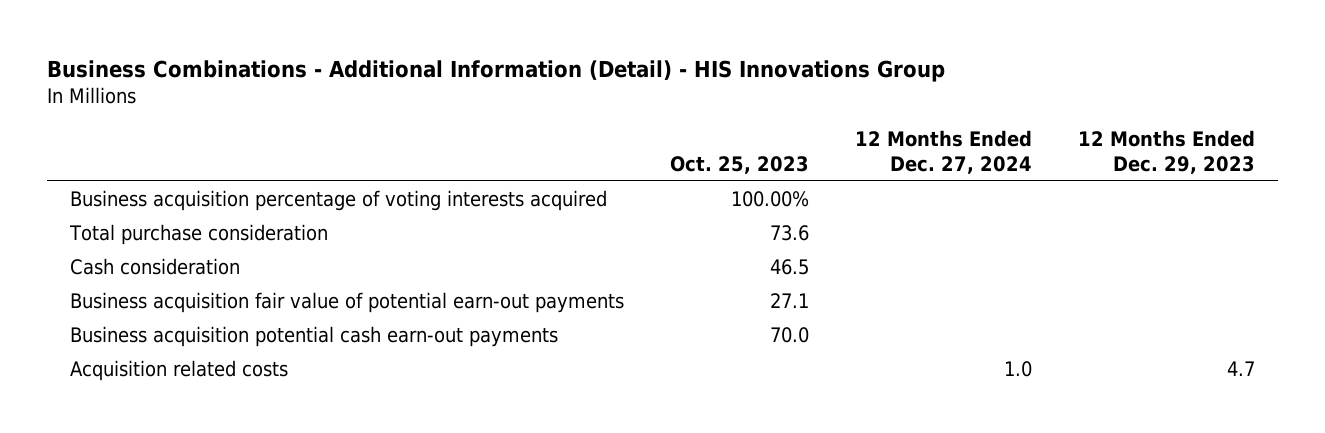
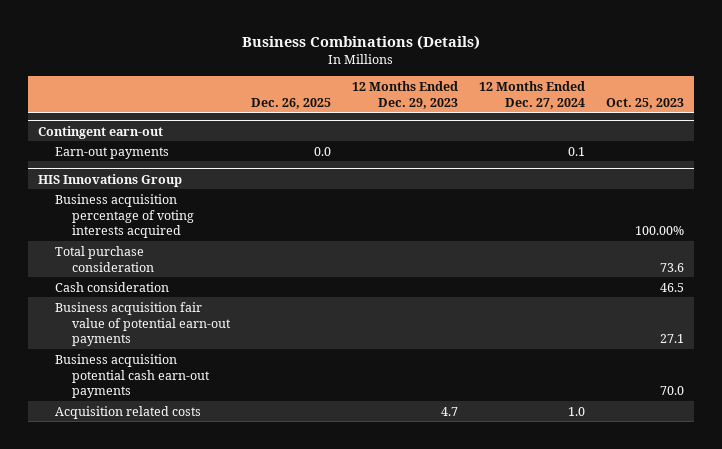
[47,59,946,82] Business Combinations - Additional Information (Detail) - HIS Innovations Group -> [241,34,480,50] Business Combinations (Details)
none -> [251,97,332,109] Dec. 26, 2025
none -> [38,125,164,139] Contingent earn-out
none -> [55,146,170,159] Earn-out payments
none -> [38,173,183,187] HIS Innovations Group

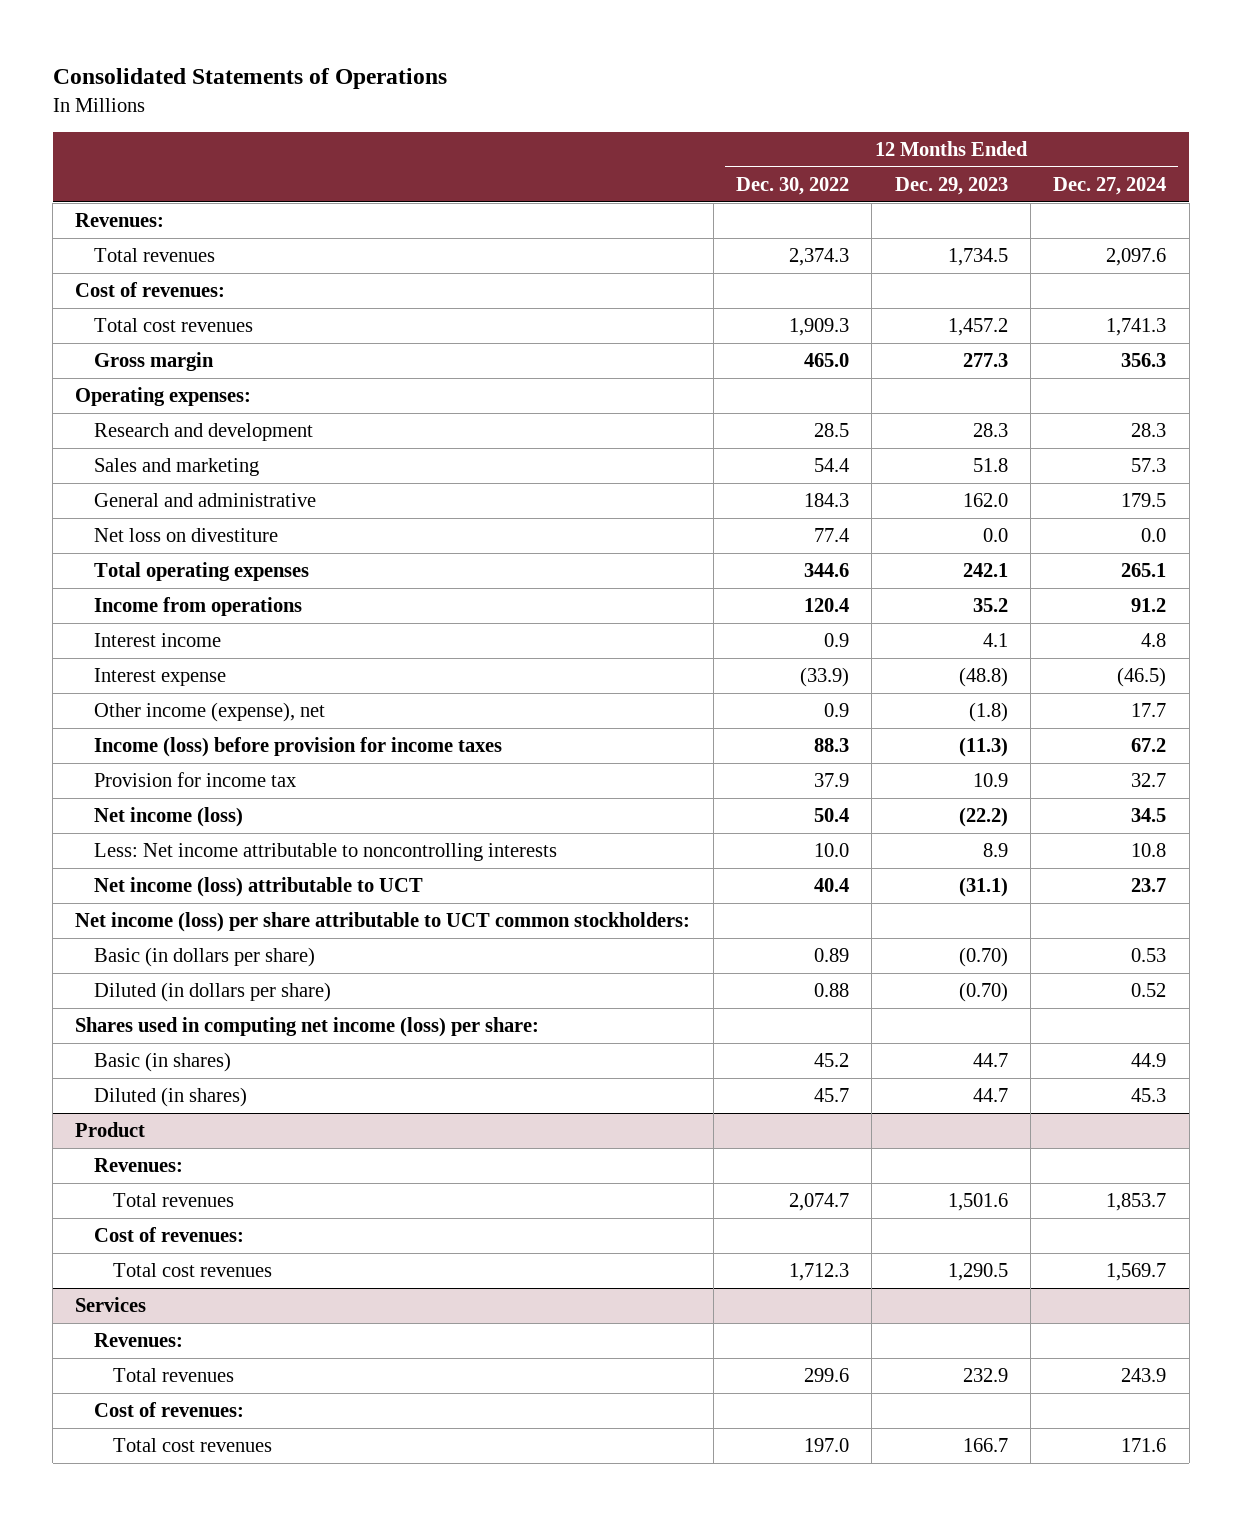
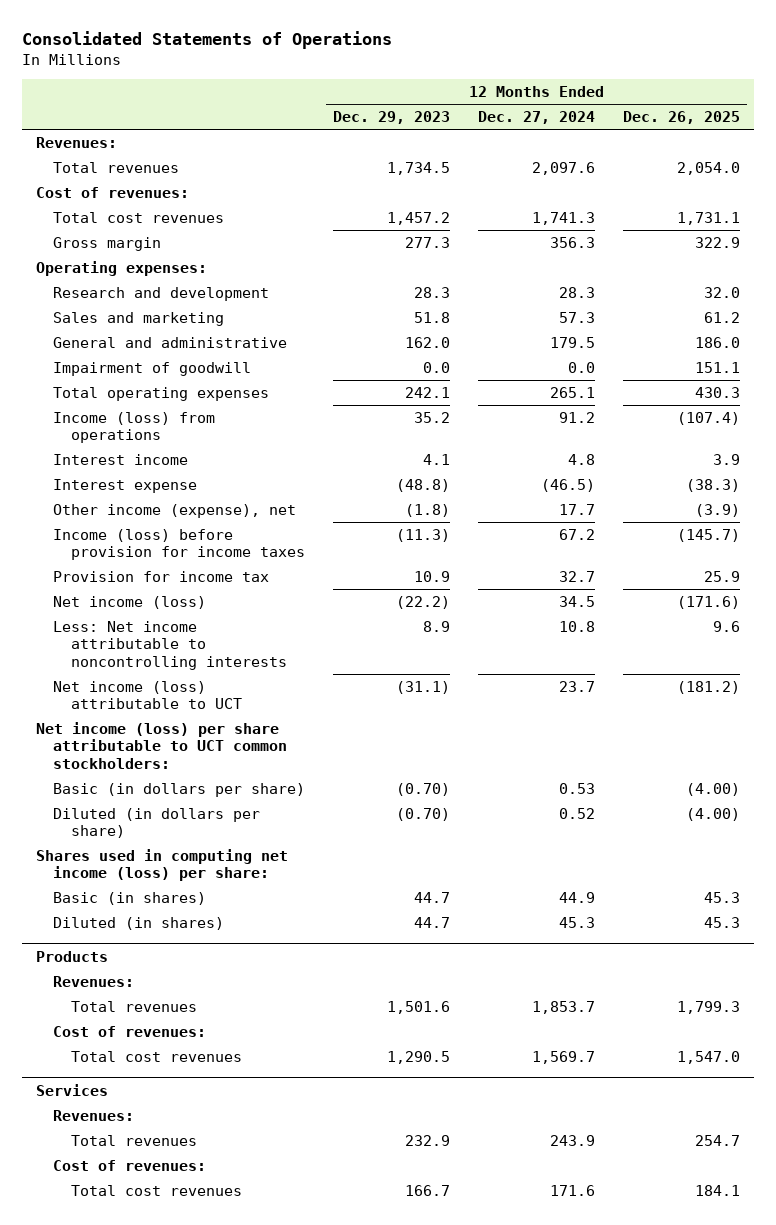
[736,176,850,195] Dec. 30, 2022 -> none
none -> [622,111,740,125] Dec. 26, 2025
[94,528,279,543] Net loss on divestiture -> none
none -> [53,361,252,376] Impairment of goodwill
[94,597,303,617] Income from operations -> [53,411,216,444] Income (loss) from operations
[75,1122,146,1138] Product -> [35,950,108,962] Products

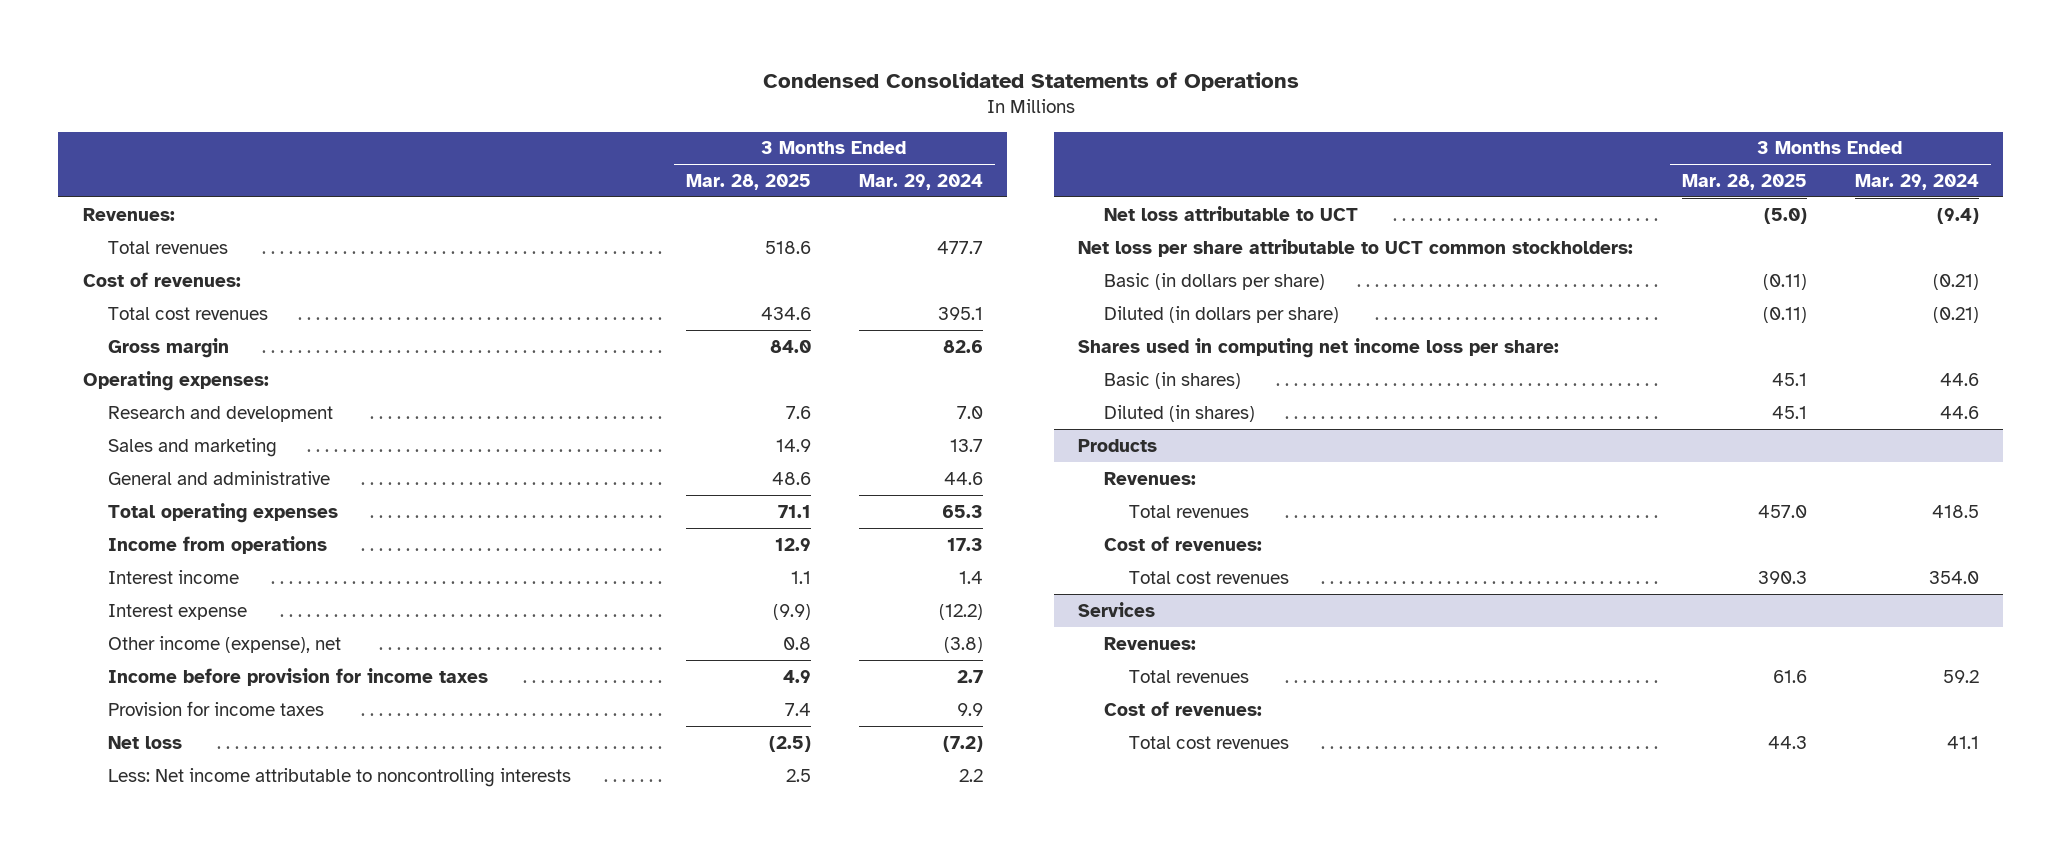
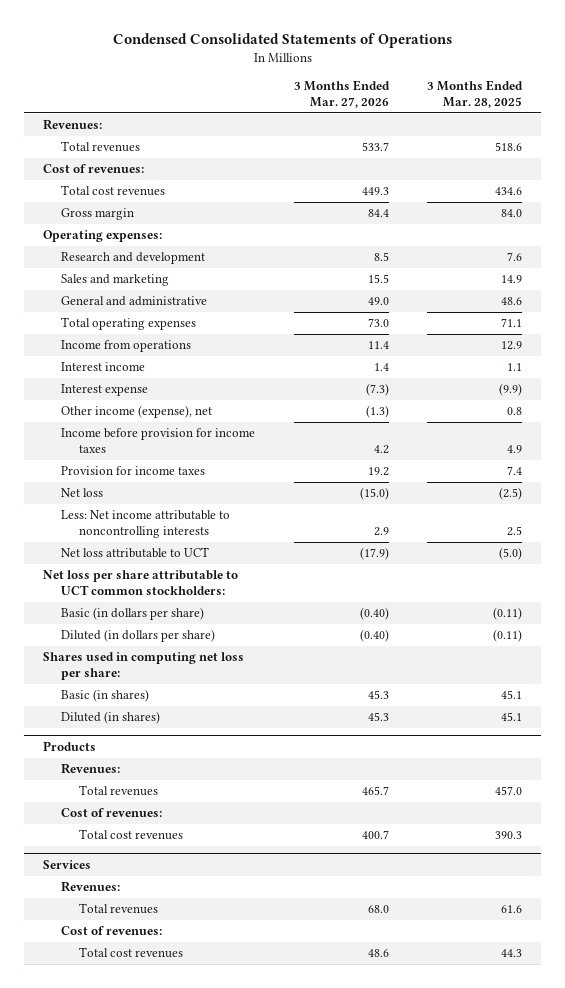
[859,173,984,190] Mar. 29, 2024 -> none
none -> [293,80,390,109] 3 Months Ended Mar. 27, 2026
[1078,337,1560,358] Shares used in computing net income loss per share: -> [43,652,245,681] Shares used in computing net loss per share:

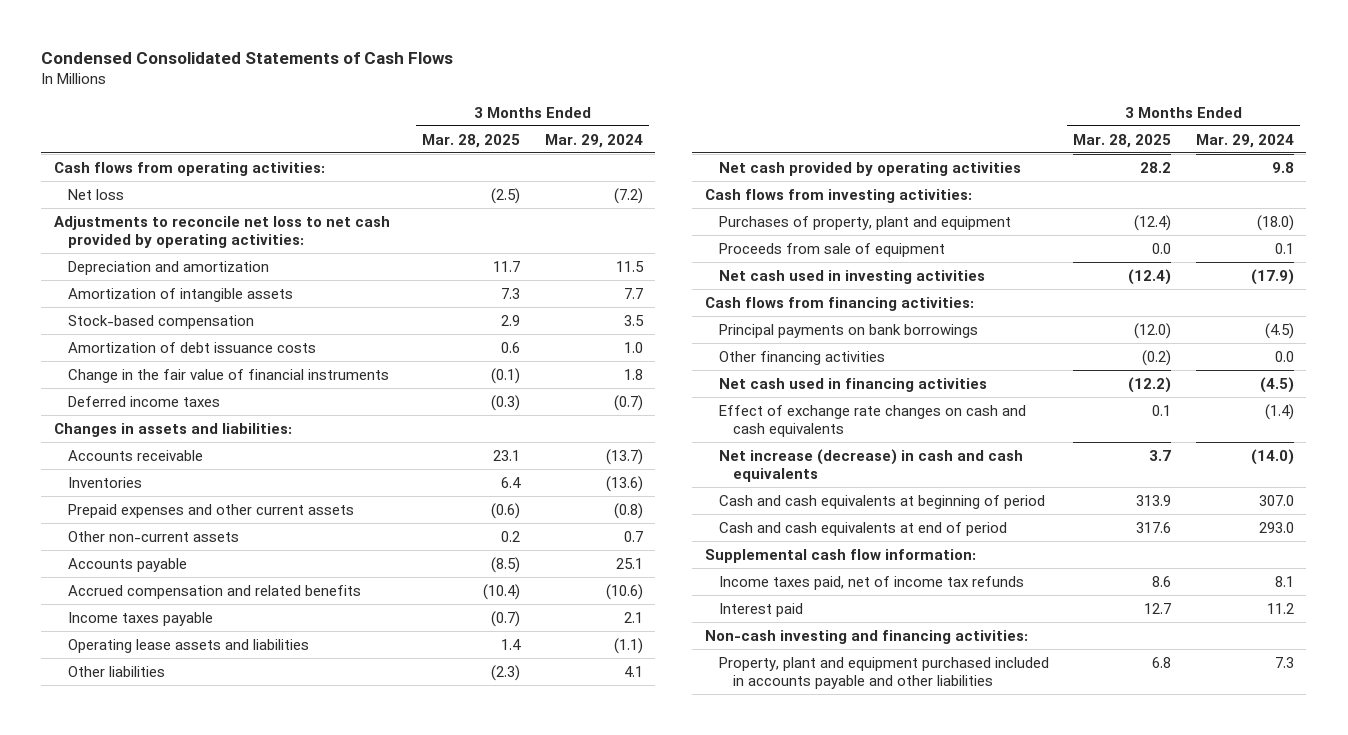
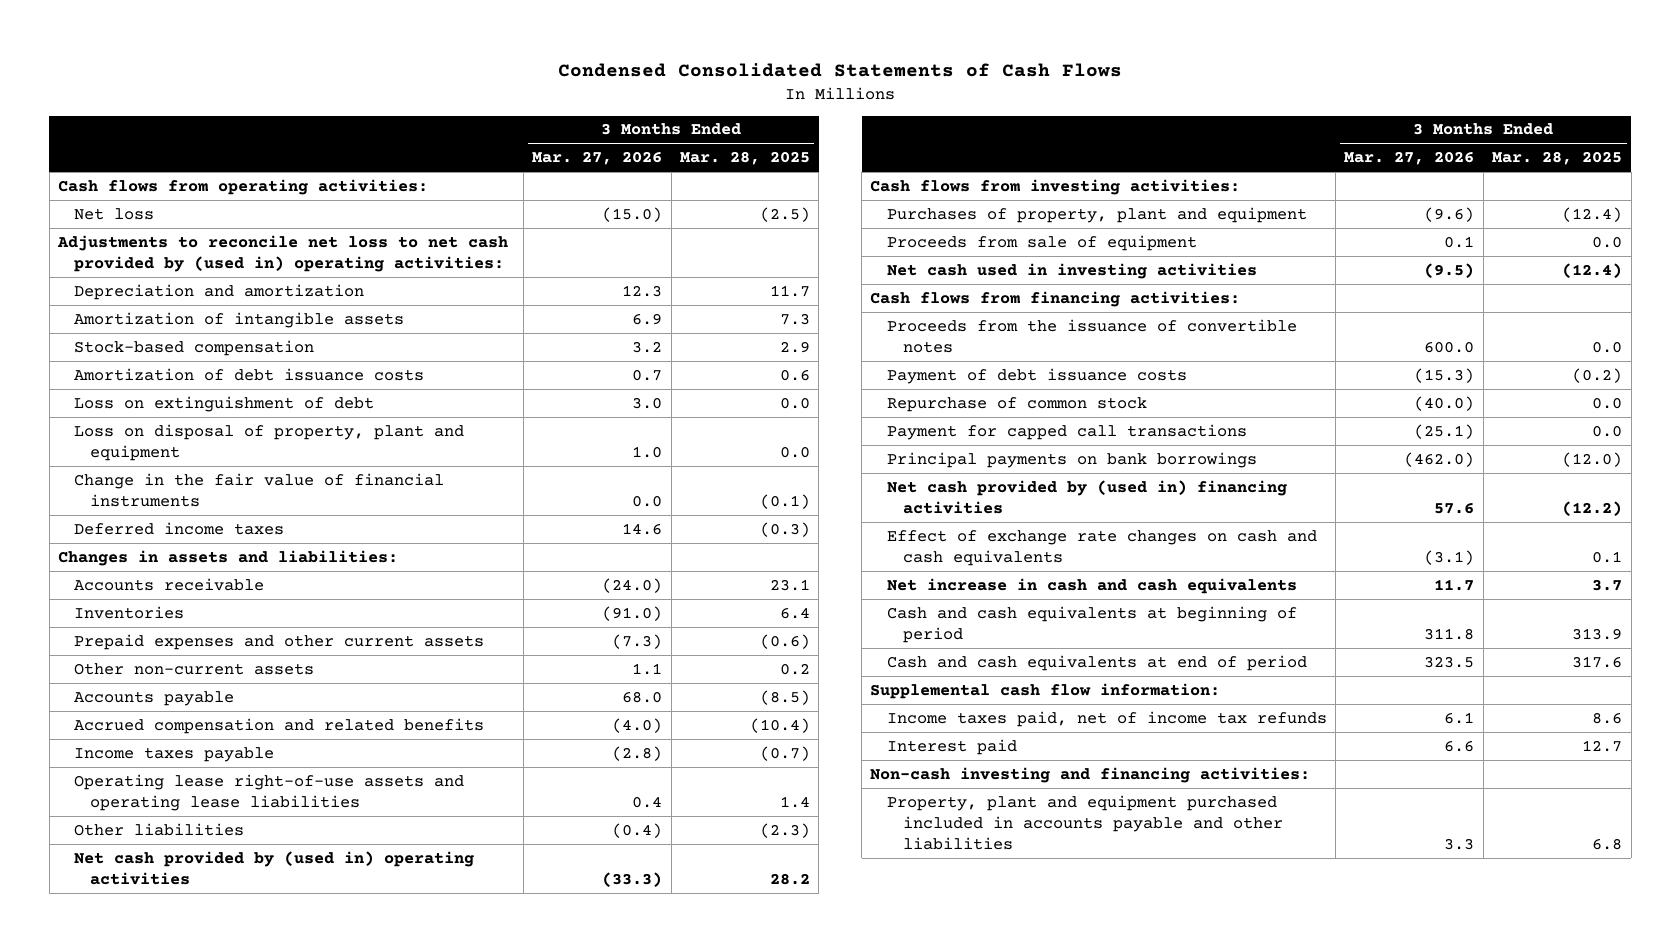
[544,133,643,148] Mar. 29, 2024 -> none
none -> [532,151,663,166] Mar. 27, 2026
[53,215,390,249] Adjustments to reconcile net loss to net cash provided by operating activities: -> [57,234,509,272] Adjustments to reconcile net loss to net cash provided by (used in) operating activities:
none -> [74,395,375,412] Loss on extinguishment of debt
none -> [74,423,465,461] Loss on disposal of property, plant and equipment
[67,638,309,653] Operating lease assets and liabilities -> [74,773,465,811] Operating lease right-of-use assets and operating lease liabilities
[718,161,1021,176] Net cash provided by operating activities -> [74,850,475,885] Net cash provided by (used in) operating activities
none -> [886,318,1297,353] Proceeds from the issuance of convertible notes
none -> [886,367,1187,384] Payment of debt issuance costs
none -> [886,396,1147,412] Repurchase of common stock
none -> [886,423,1247,440] Payment for capped call transactions
[718,350,885,365] Other financing activities -> none
[718,377,987,392] Net cash used in financing activities -> [886,479,1287,514] Net cash provided by (used in) financing activities
[718,448,1023,483] Net increase (decrease) in cash and cash equivalents -> [886,577,1297,594] Net increase in cash and cash equivalents

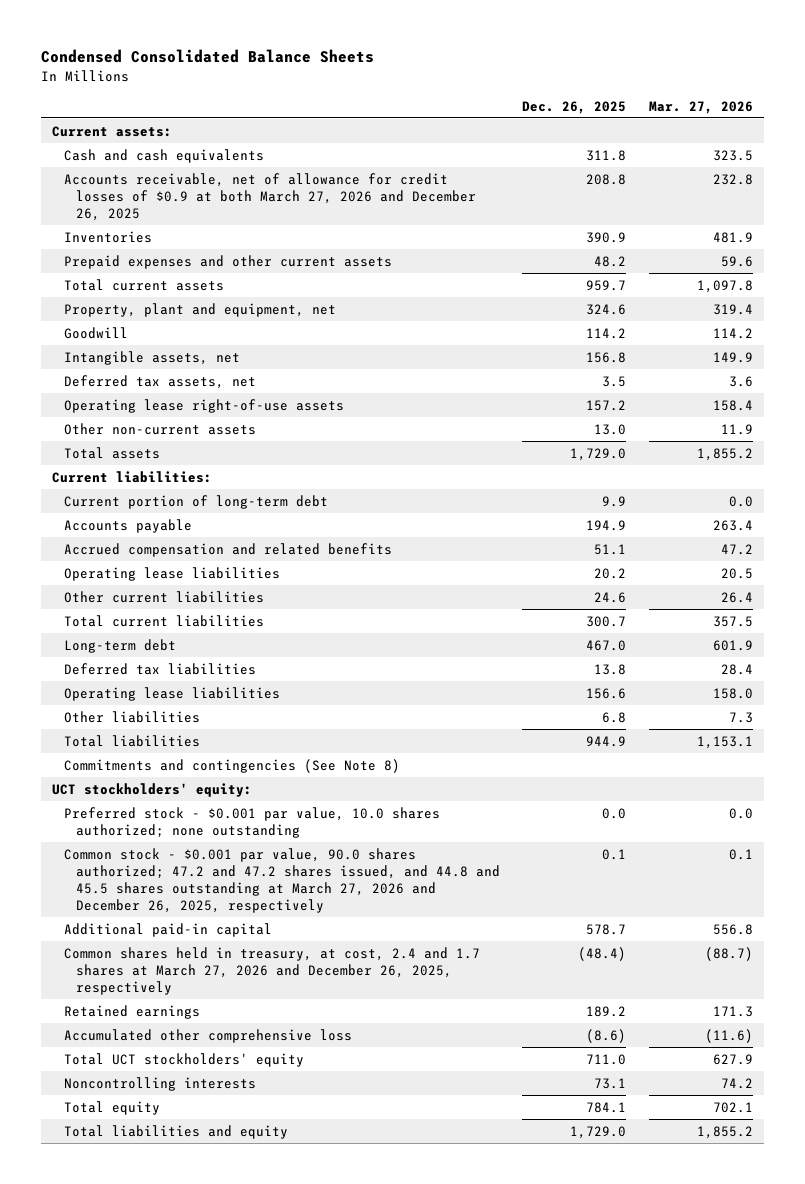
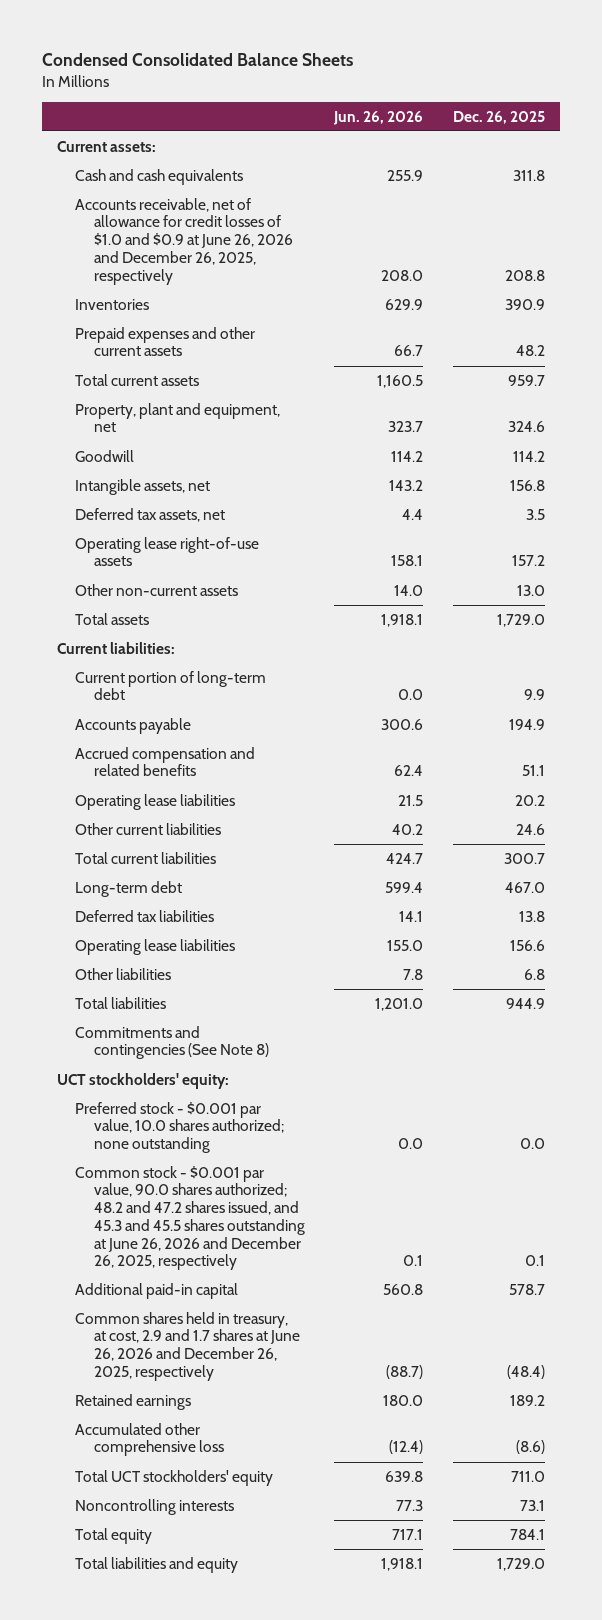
[648,100,753,114] Mar. 27, 2026 -> none
none -> [333,110,424,125] Jun. 26, 2026
[64,172,477,221] Accounts receivable, net of allowance for credit losses of $0.9 at both March 27, 2026 and December 26, 2025 -> [75,197,293,285] Accounts receivable, net of allowance for credit losses of $1.0 and $0.9 at June 26, 2026 and December 26, 2025, respectively
[64,847,501,913] Common stock - $0.001 par value, 90.0 shares authorized; 47.2 and 47.2 shares issued, and 44.8 and 45.5 shares outstanding at March 27, 2026 and December 26, 2025, respectively -> [75,1165,305,1271] Common stock - $0.001 par value, 90.0 shares authorized; 48.2 and 47.2 shares issued, and 45.3 and 45.5 shares outstanding at June 26, 2026 and December 26, 2025, respectively
[64,946,481,995] Common shares held in treasury, at cost, 2.4 and 1.7 shares at March 27, 2026 and December 26, 2025, respectively -> [75,1311,300,1381] Common shares held in treasury, at cost, 2.9 and 1.7 shares at June 26, 2026 and December 26, 2025, respectively

